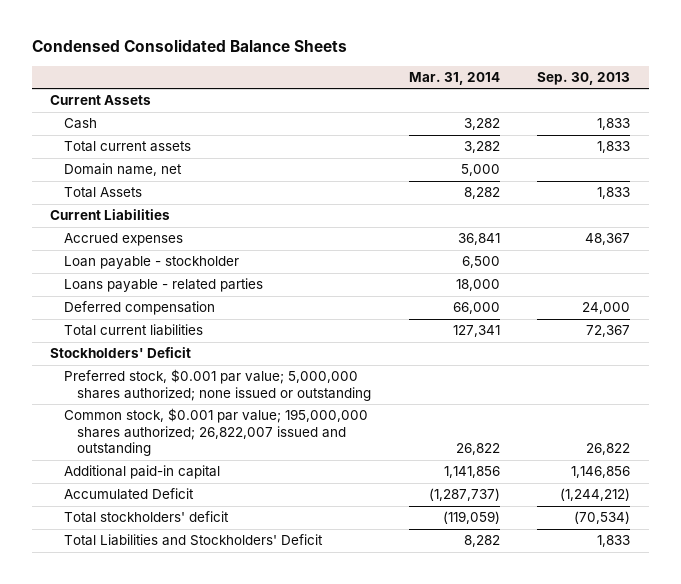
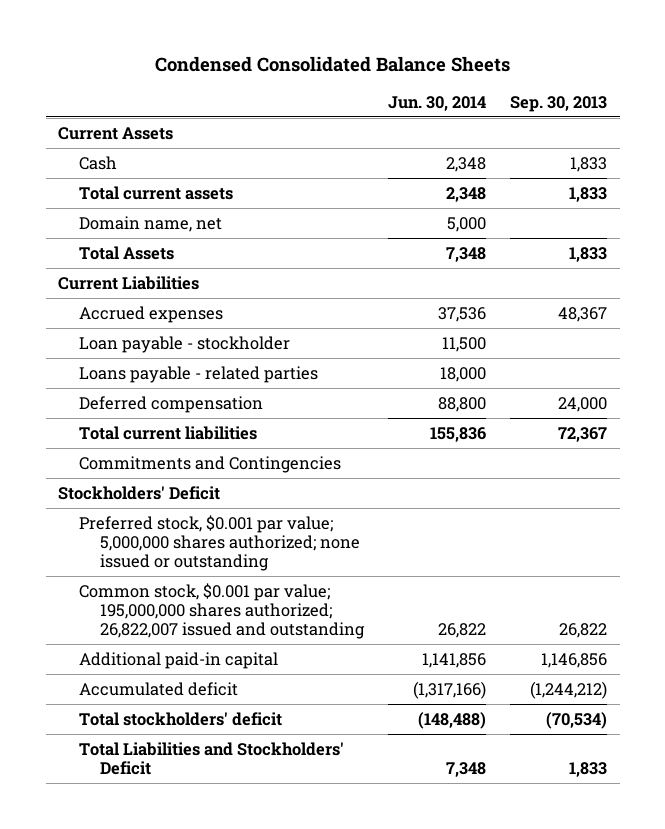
[408,71,500,85] Mar. 31, 2014 -> none
none -> [388,95,487,111] Jun. 30, 2014
none -> [78,455,341,473] Commitments and Contingencies
[63,488,194,501] Accumulated Deficit -> [78,681,238,696] Accumulated deficit

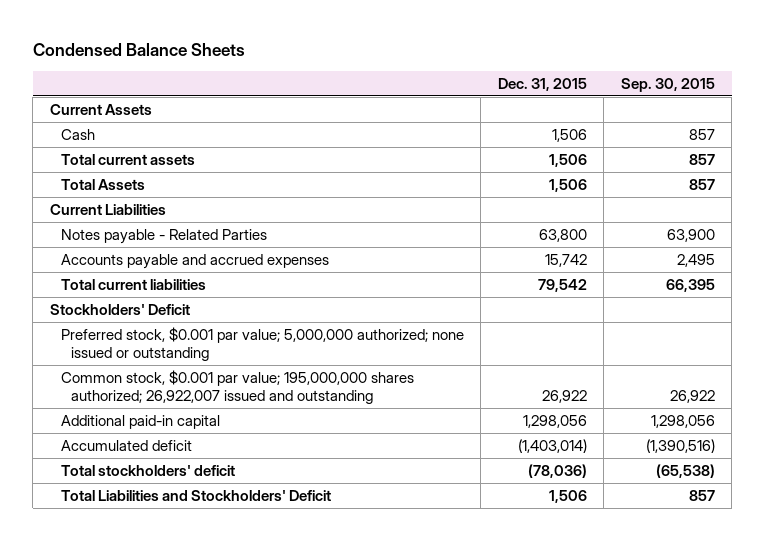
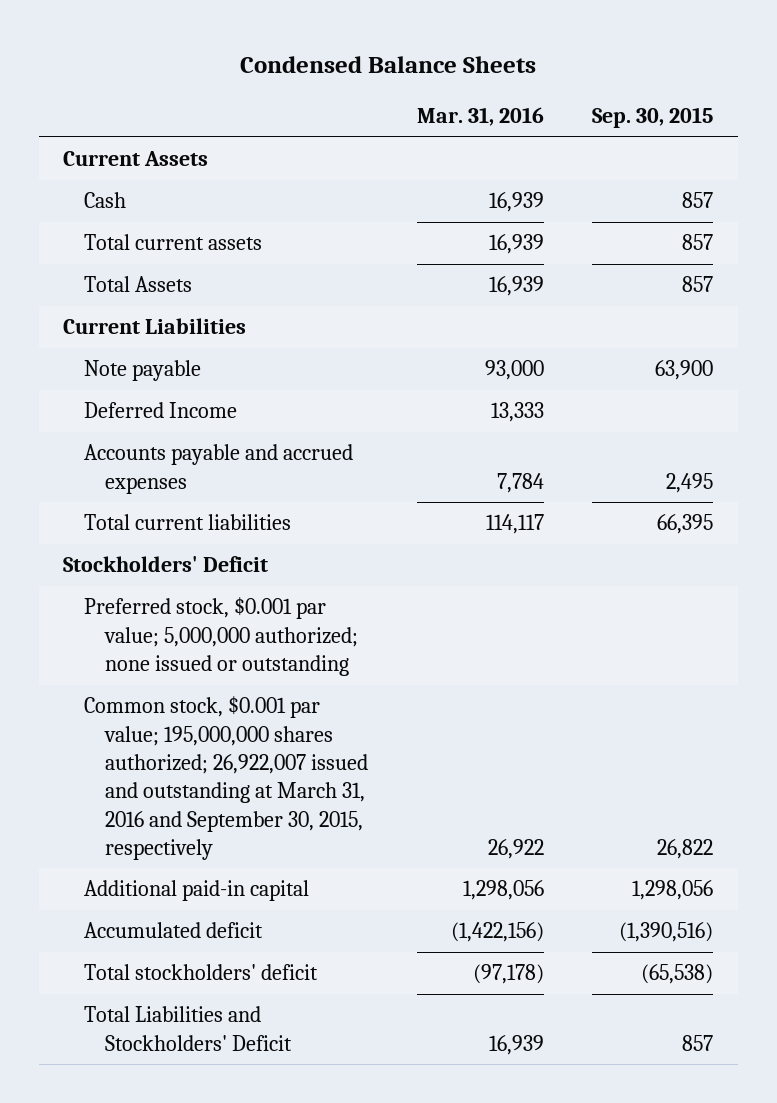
[497,77,587,91] Dec. 31, 2015 -> none
none -> [416,107,544,127] Mar. 31, 2016
[60,228,267,244] Notes payable - Related Parties -> [84,360,202,382] Note payable
none -> [84,402,238,419] Deferred Income
[60,369,414,405] Common stock, $0.001 par value; 195,000,000 shares authorized; 26,922,007 issued and outstanding -> [84,696,369,860] Common stock, $0.001 par value; 195,000,000 shares authorized; 26,922,007 issued and outstanding at March 31, 2016 and September 30, 2015, respectively
[669,390,715,404] 26,922 -> [657,838,714,859] 26,822

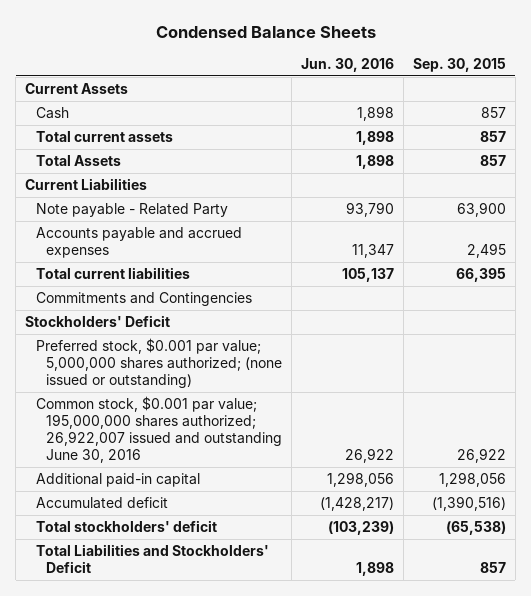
[416,107,544,127] Mar. 31, 2016 -> none
none -> [301,58,395,73] Jun. 30, 2016
[84,402,238,419] Deferred Income -> none
[84,360,202,382] Note payable -> [35,203,228,218] Note payable - Related Party
none -> [35,292,252,307] Commitments and Contingencies
[84,597,359,676] Preferred stock, $0.001 par value; 5,000,000 authorized; none issued or outstanding -> [35,338,283,388] Preferred stock, $0.001 par value; 5,000,000 shares authorized; (none issued or outstanding)
[84,696,369,860] Common stock, $0.001 par value; 195,000,000 shares authorized; 26,922,007 issued and outstanding at March 31, 2016 and September 30, 2015, respectively -> [35,396,283,463] Common stock, $0.001 par value; 195,000,000 shares authorized; 26,922,007 issued and outstanding June 30, 2016
[657,838,714,859] 26,822 -> [456,447,506,463] 26,922

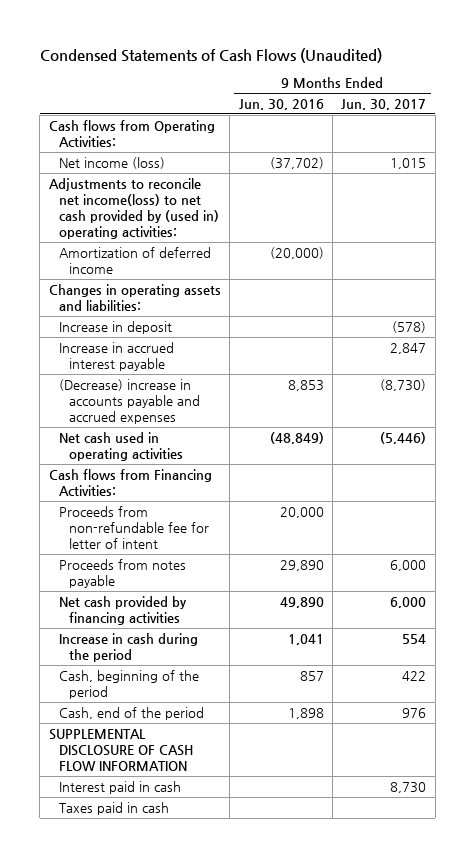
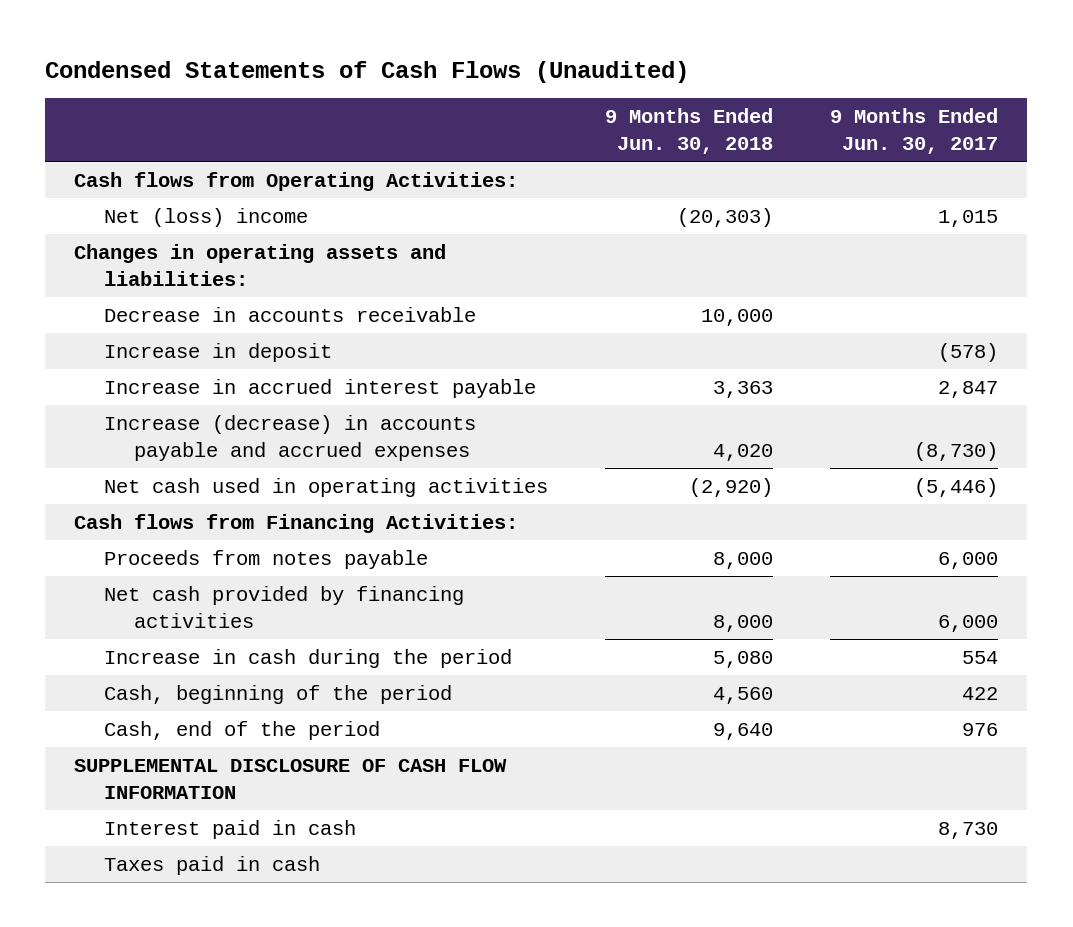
[238,98,324,110] Jun. 30, 2016 -> none
none -> [605,108,774,154] 9 Months Ended Jun. 30, 2018
[48,177,219,239] Adjustments to reconcile net income(loss) to net cash provided by (used in) operating activities: -> none
[58,246,211,274] Amortization of deferred income -> none
[58,156,165,169] Net income (loss) -> [104,208,309,228] Net (loss) income
none -> [104,307,477,323] Decrease in accounts receivable
[58,378,200,424] (Decrease) increase in accounts payable and accrued expenses -> [104,415,477,461] Increase (decrease) in accounts payable and accrued expenses
[58,505,209,549] Proceeds from non-refundable fee for letter of intent -> none

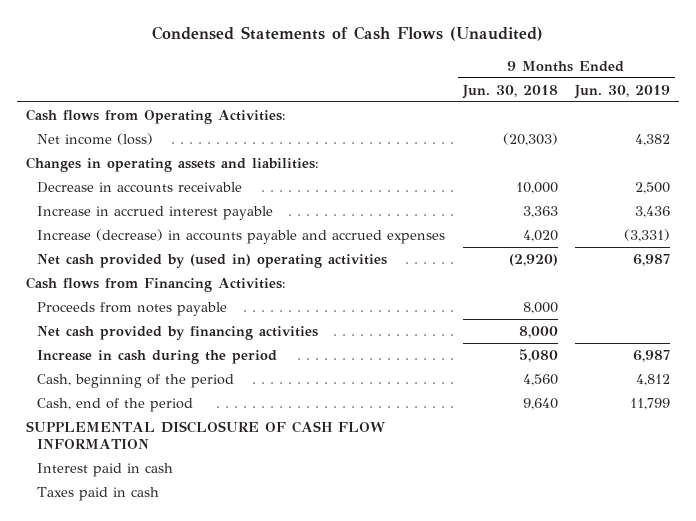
[830,108,999,154] 9 Months Ended Jun. 30, 2017 -> none
none -> [574,84,671,99] Jun. 30, 2019
[104,208,309,228] Net (loss) income -> [37,132,154,145] Net income (loss)
[104,343,333,363] Increase in deposit -> none
[104,478,549,498] Net cash used in operating activities -> [37,253,388,268] Net cash provided by (used in) operating activities

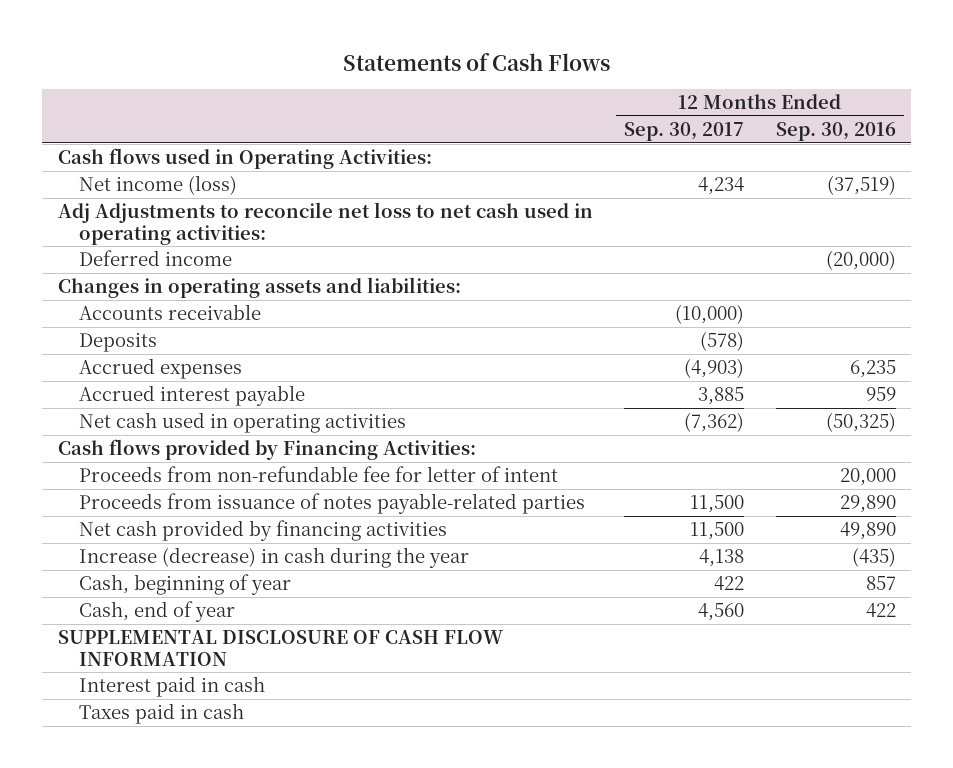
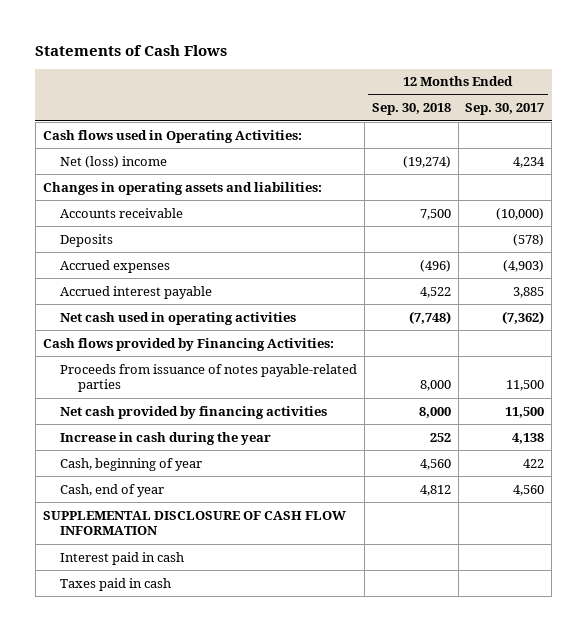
[775,121,896,141] Sep. 30, 2016 -> none
none -> [371,103,451,116] Sep. 30, 2018
[57,202,593,245] Adj Adjustments to reconcile net loss to net cash used in operating activities: -> none
[78,250,232,267] Deferred income -> none
[78,175,237,196] Net income (loss) -> [60,155,168,168] Net (loss) income
[78,466,558,483] Proceeds from non-refundable fee for letter of intent -> none
[78,547,469,569] Increase (decrease) in cash during the year -> [60,431,272,445] Increase in cash during the year

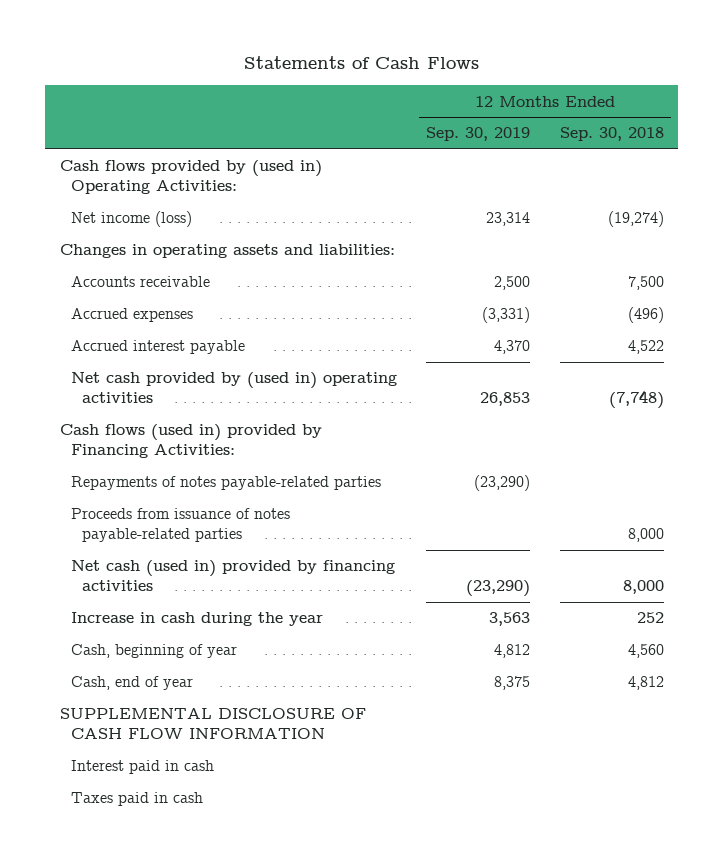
[465,103,545,116] Sep. 30, 2017 -> none
none -> [426,127,531,142] Sep. 30, 2019
[42,129,302,143] Cash flows used in Operating Activities: -> [59,160,322,195] Cash flows provided by (used in) Operating Activities:
[60,155,168,168] Net (loss) income -> [70,211,192,228] Net income (loss)
[60,233,114,247] Deposits -> none
[60,311,297,325] Net cash used in operating activities -> [70,372,397,404] Net cash provided by (used in) operating activities
[42,337,334,351] Cash flows provided by Financing Activities: -> [59,424,322,459] Cash flows (used in) provided by Financing Activities:
none -> [70,476,381,491] Repayments of notes payable-related parties
[60,405,328,419] Net cash provided by financing activities -> [70,560,395,592] Net cash (used in) provided by financing activities

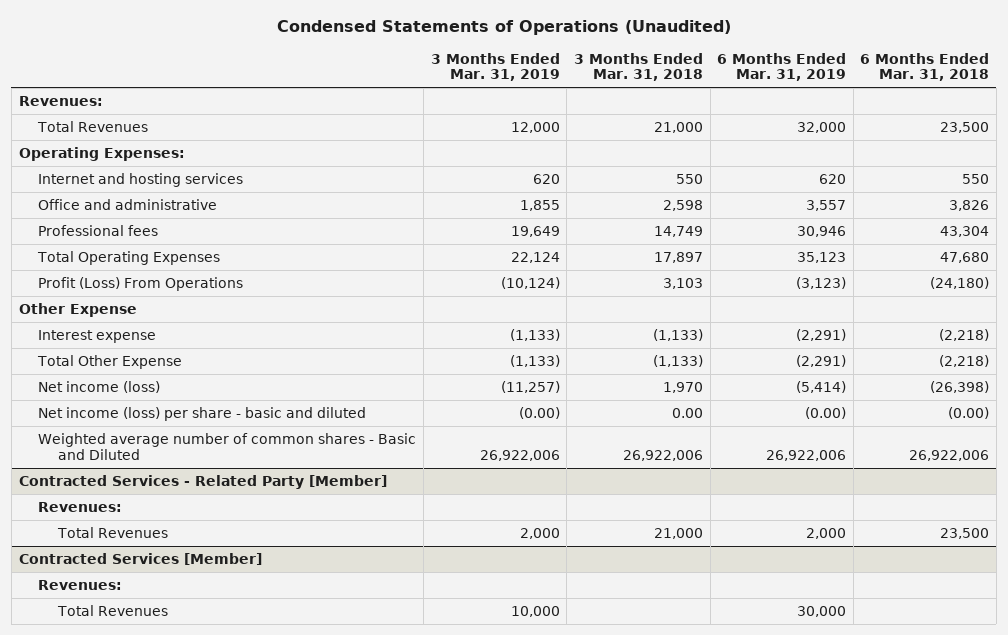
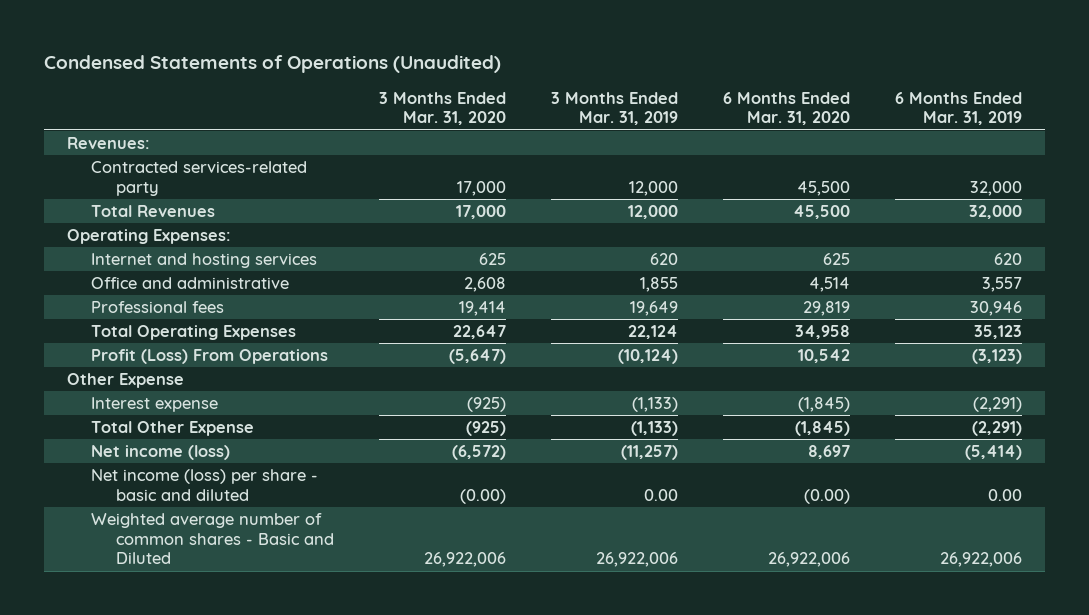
[573,52,703,82] 3 Months Ended Mar. 31, 2018 -> none
[860,52,990,82] 6 Months Ended Mar. 31, 2018 -> none
none -> [379,91,507,126] 3 Months Ended Mar. 31, 2020
none -> [723,91,851,126] 6 Months Ended Mar. 31, 2020
none -> [91,160,308,196] Contracted services-related party
[518,406,560,419] (0.00) -> [644,488,679,501] 0.00
[805,406,847,419] (0.00) -> [988,488,1023,501] 0.00
[18,474,387,489] Contracted Services - Related Party [Member] -> none
[38,501,123,512] Revenues: -> none
[57,526,169,538] Total Revenues -> none
[18,552,262,565] Contracted Services [Member] -> none
[38,579,123,590] Revenues: -> none
[57,604,169,616] Total Revenues -> none

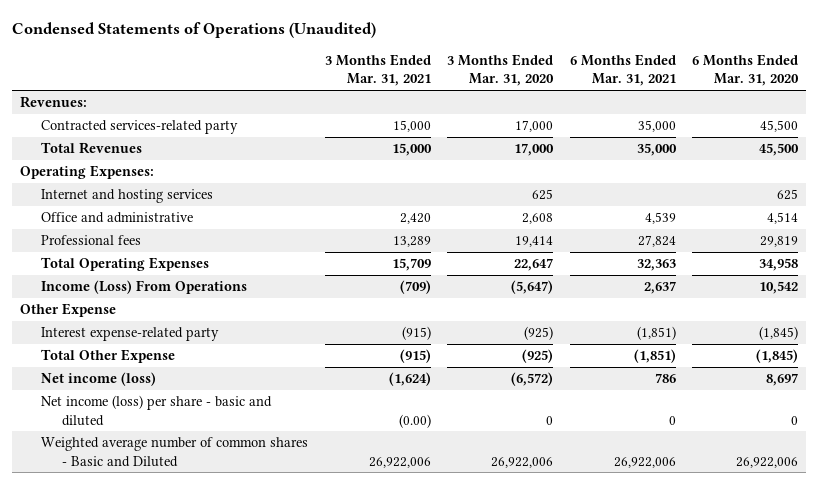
[551,91,679,126] 3 Months Ended Mar. 31, 2019 -> none
[895,91,1023,126] 6 Months Ended Mar. 31, 2019 -> none
none -> [324,53,431,87] 3 Months Ended Mar. 31, 2021
none -> [569,53,676,87] 6 Months Ended Mar. 31, 2021
[91,348,329,364] Profit (Loss) From Operations -> [41,280,248,295] Income (Loss) From Operations
[91,396,219,412] Interest expense -> [41,327,220,342] Interest expense-related party
[460,488,507,504] (0.00) -> [546,415,554,425] 0
[804,488,851,504] (0.00) -> [791,415,799,425] 0

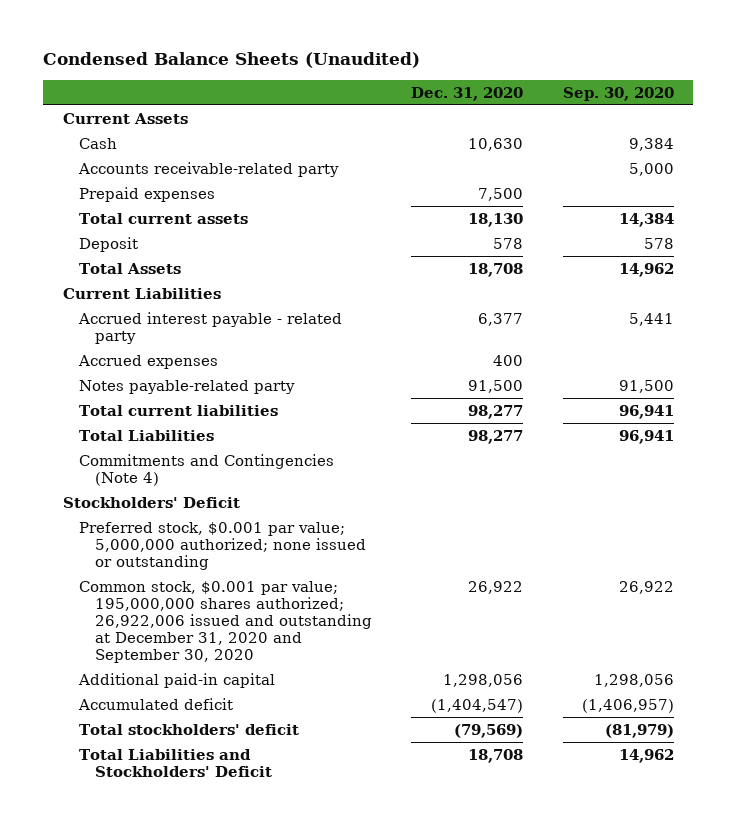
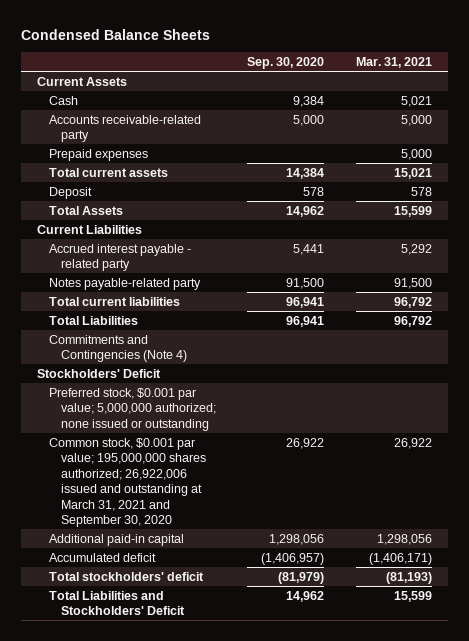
[42,52,420,69] Condensed Balance Sheets (Unaudited) -> [21,29,211,41] Condensed Balance Sheets
[411,86,524,101] Dec. 31, 2020 -> none
none -> [356,57,433,69] Mar. 31, 2021
[77,354,218,369] Accrued expenses -> none
[78,580,372,664] Common stock, $0.001 par value; 195,000,000 shares authorized; 26,922,006 issued and outstanding at December 31, 2020 and September 30, 2020 -> [48,437,206,528] Common stock, $0.001 par value; 195,000,000 shares authorized; 26,922,006 issued and outstanding at March 31, 2021 and September 30, 2020

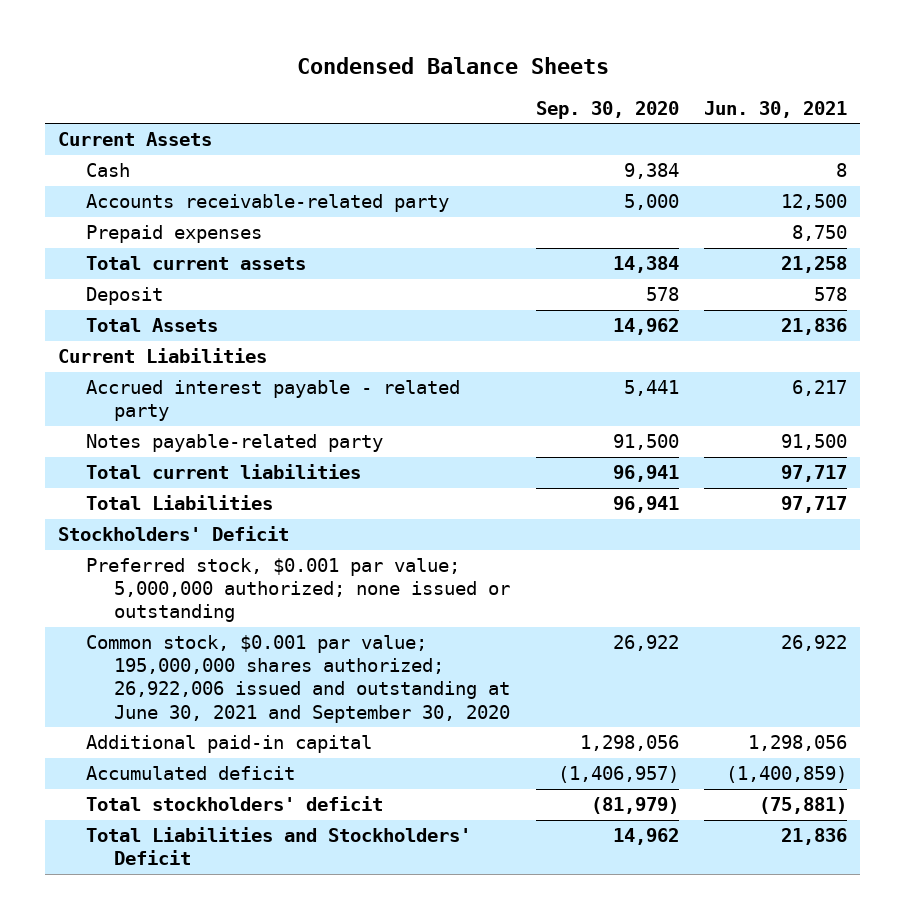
[356,57,433,69] Mar. 31, 2021 -> none
none -> [704,100,848,118] Jun. 30, 2021
[48,334,187,363] Commitments and Contingencies (Note 4) -> none
[48,437,206,528] Common stock, $0.001 par value; 195,000,000 shares authorized; 26,922,006 issued and outstanding at March 31, 2021 and September 30, 2020 -> [86,635,511,723] Common stock, $0.001 par value; 195,000,000 shares authorized; 26,922,006 issued and outstanding at June 30, 2021 and September 30, 2020

